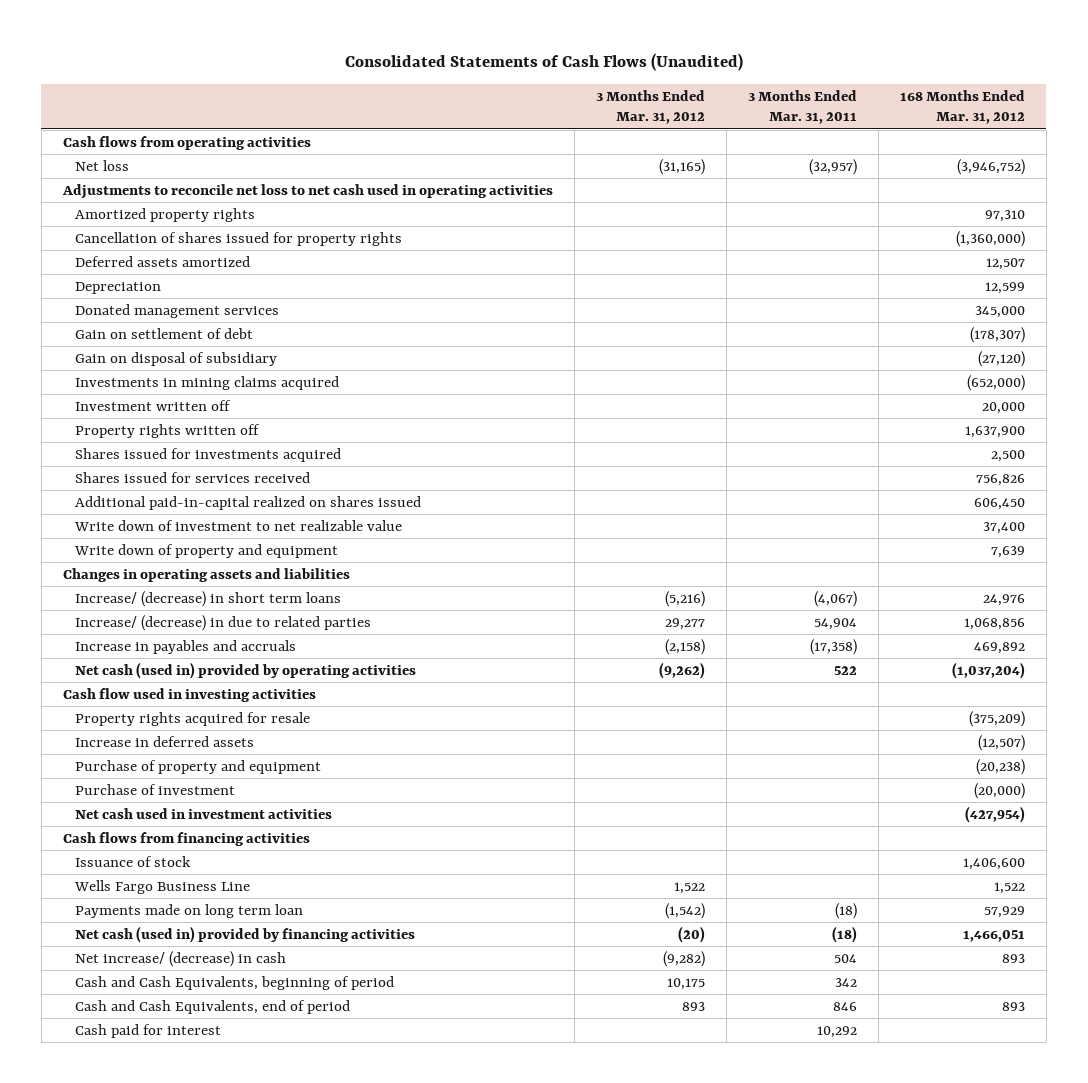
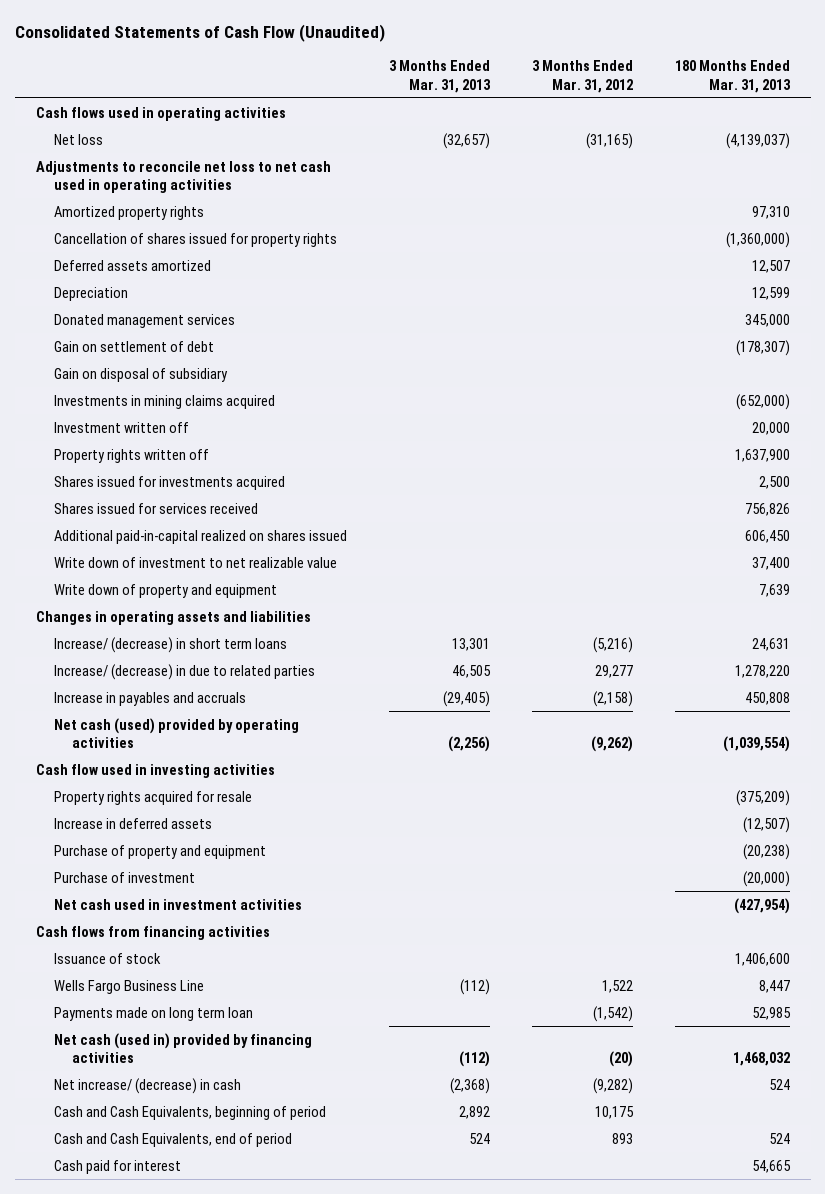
[344,53,743,72] Consolidated Statements of Cash Flows (Unaudited) -> [14,23,385,42] Consolidated Statements of Cash Flow (Unaudited)
[747,90,857,125] 3 Months Ended Mar. 31, 2011 -> none
[899,90,1025,125] 168 Months Ended Mar. 31, 2012 -> none
none -> [388,60,491,93] 3 Months Ended Mar. 31, 2013
none -> [674,60,791,93] 180 Months Ended Mar. 31, 2013
[62,136,311,151] Cash flows from operating activities -> [35,106,286,121] Cash flows used in operating activities
[75,662,417,680] Net cash (used in) provided by operating activities -> [53,717,299,749] Net cash (used) provided by operating activities

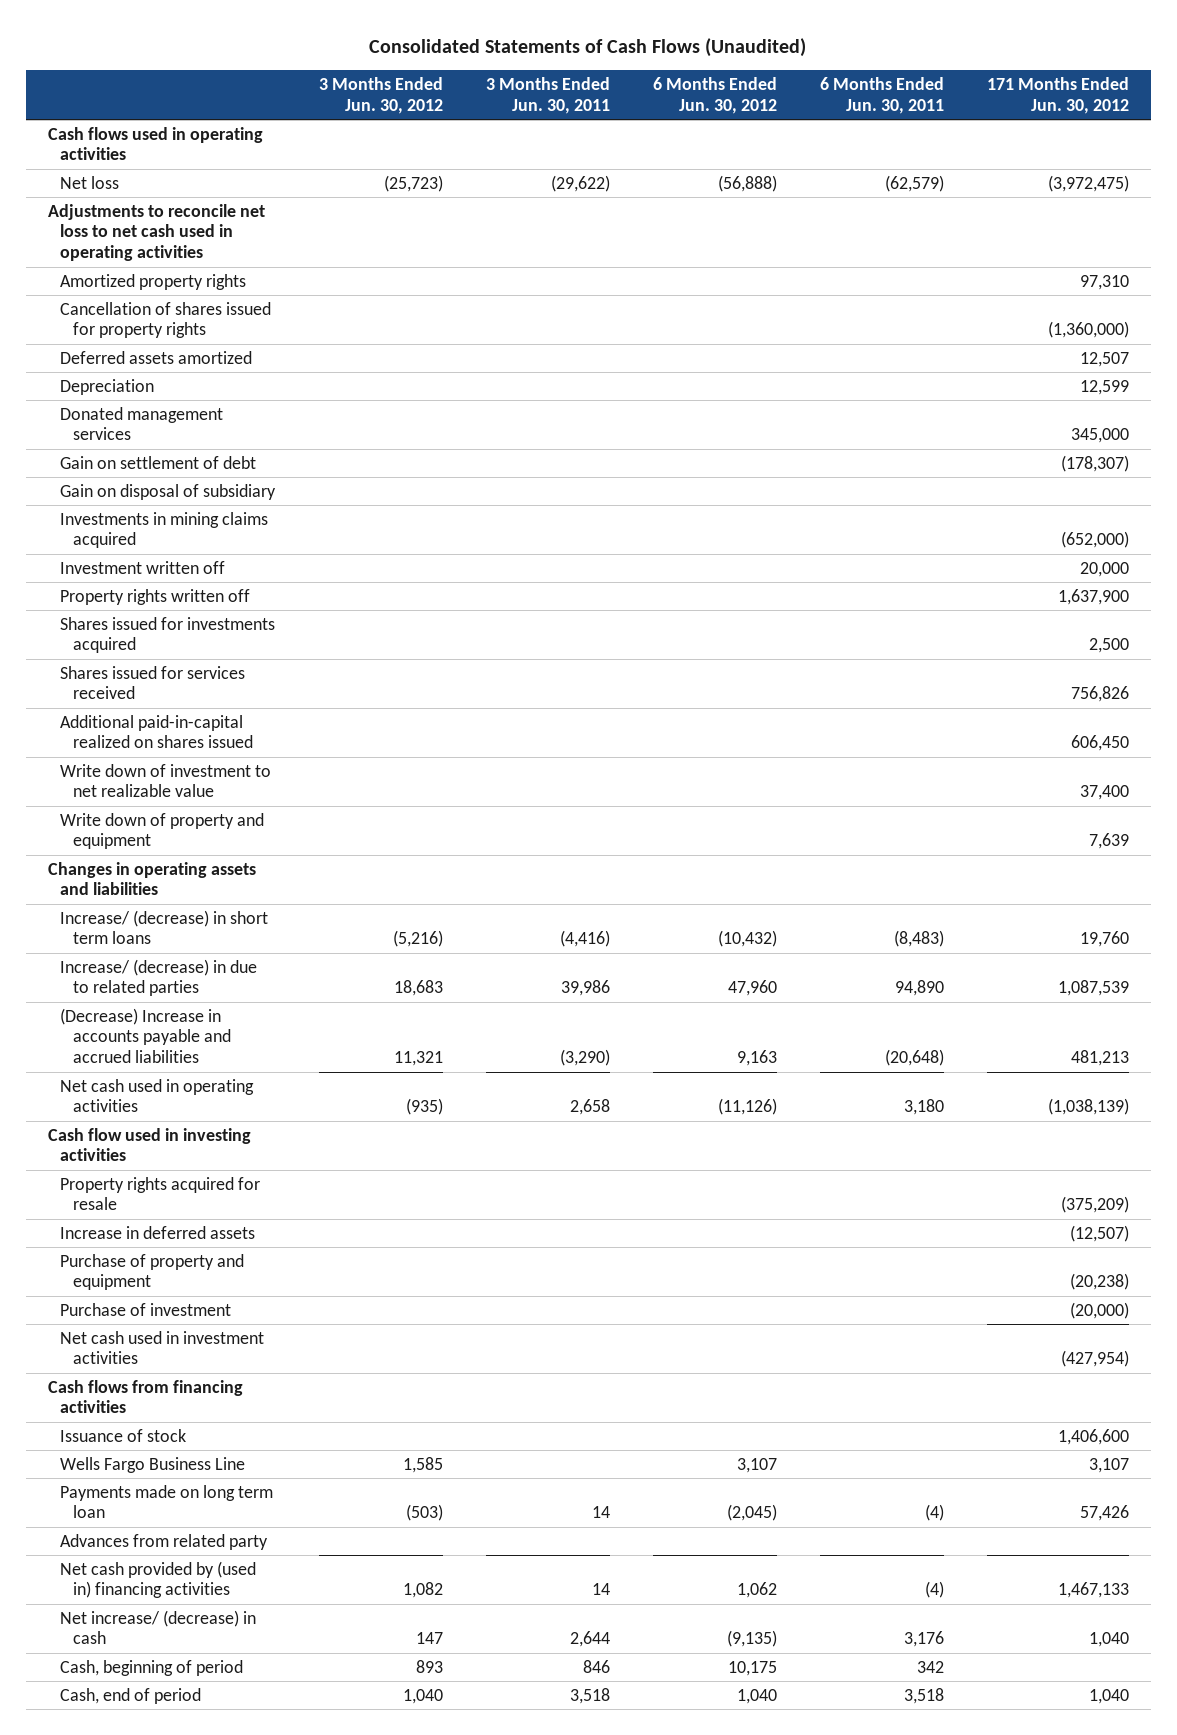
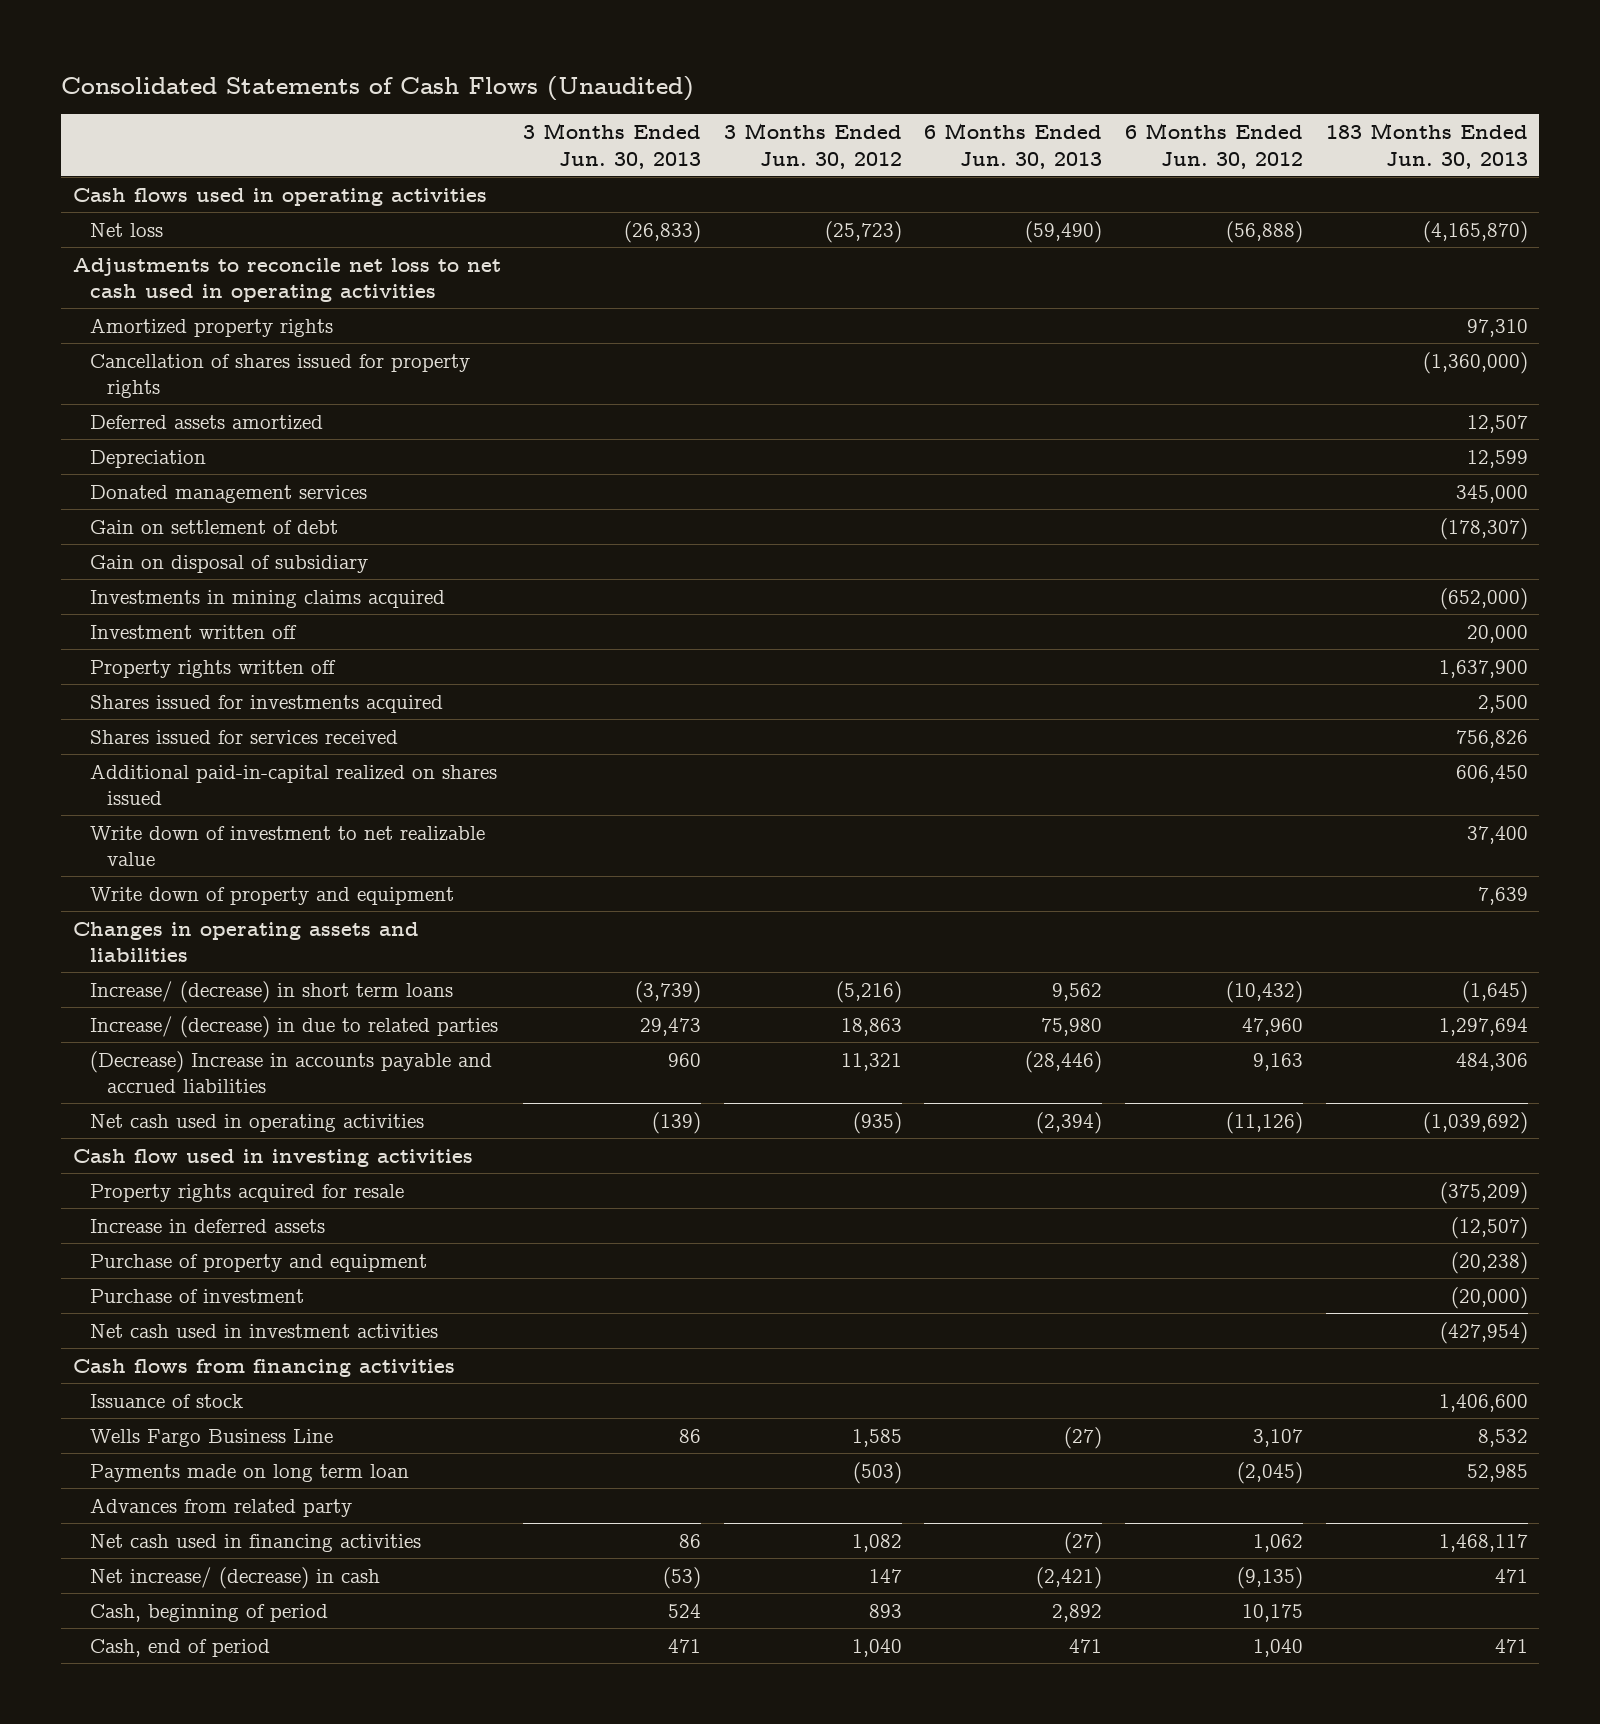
[485,77,610,114] 3 Months Ended Jun. 30, 2011 -> none
[820,77,945,114] 6 Months Ended Jun. 30, 2011 -> none
[987,77,1130,114] 171 Months Ended Jun. 30, 2012 -> none
none -> [523,123,702,169] 3 Months Ended Jun. 30, 2013
none -> [924,123,1103,169] 6 Months Ended Jun. 30, 2013
none -> [1325,123,1528,169] 183 Months Ended Jun. 30, 2013
[393,980,443,997] 18,683 -> [840,1017,902,1036] 18,863
[60,1560,257,1599] Net cash provided by (used in) financing activities -> [89,1533,421,1552] Net cash used in financing activities

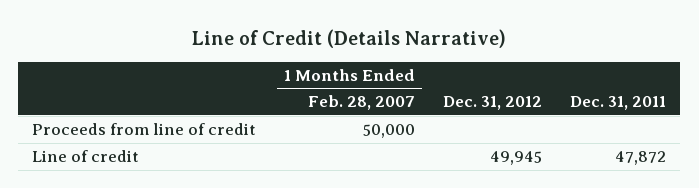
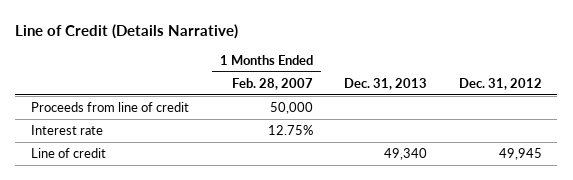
[570,96,667,111] Dec. 31, 2011 -> none
none -> [344,78,428,91] Dec. 31, 2013
none -> [30,125,103,136] Interest rate

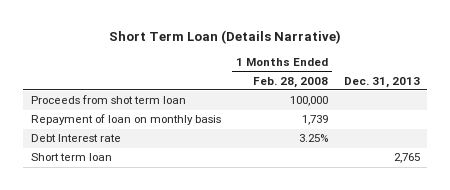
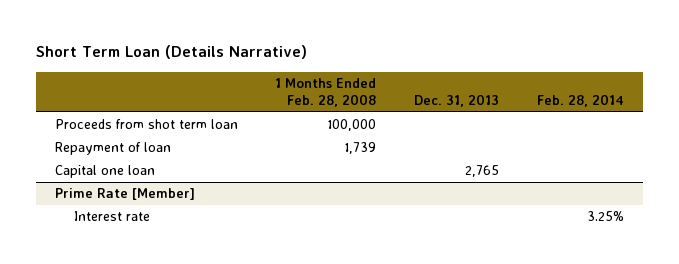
none -> [537,94,625,108] Feb. 28, 2014
[30,134,121,143] Debt Interest rate -> none
[30,114,221,126] Repayment of loan on monthly basis -> [54,142,171,156] Repayment of loan
[30,153,112,162] Short term loan -> [54,165,155,179] Capital one loan
none -> [54,188,195,201] Prime Rate [Member]
none -> [74,211,151,222] Interest rate

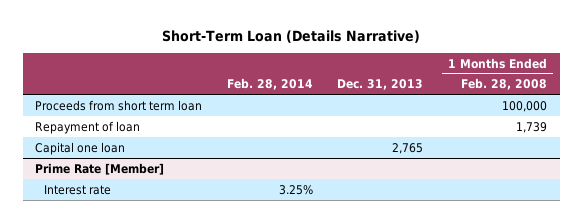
[35,45,307,60] Short Term Loan (Details Narrative) -> [162,30,421,44] Short-Term Loan (Details Narrative)
[54,119,238,130] Proceeds from shot term loan -> [34,99,202,111] Proceeds from short term loan

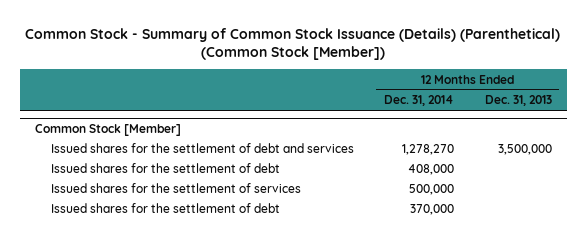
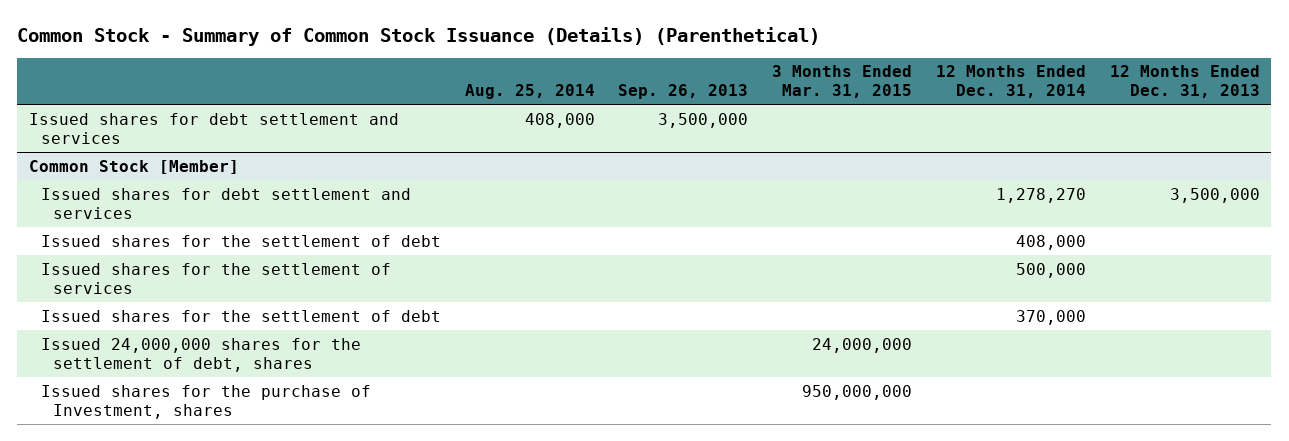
[25,27,561,61] Common Stock - Summary of Common Stock Issuance (Details) (Parenthetical) (Common Stock [Member]) -> [17,26,821,46] Common Stock - Summary of Common Stock Issuance (Details) (Parenthetical)
none -> [464,84,595,100] Aug. 25, 2014
none -> [618,84,749,100] Sep. 26, 2013
none -> [772,65,913,99] 3 Months Ended Mar. 31, 2015
none -> [29,112,400,144] Issued shares for debt settlement and services
[50,143,354,154] Issued shares for the settlement of debt and services -> [41,187,412,219] Issued shares for debt settlement and services
none -> [41,337,362,372] Issued 24,000,000 shares for the settlement of debt, shares
none -> [41,384,372,419] Issued shares for the purchase of Investment, shares

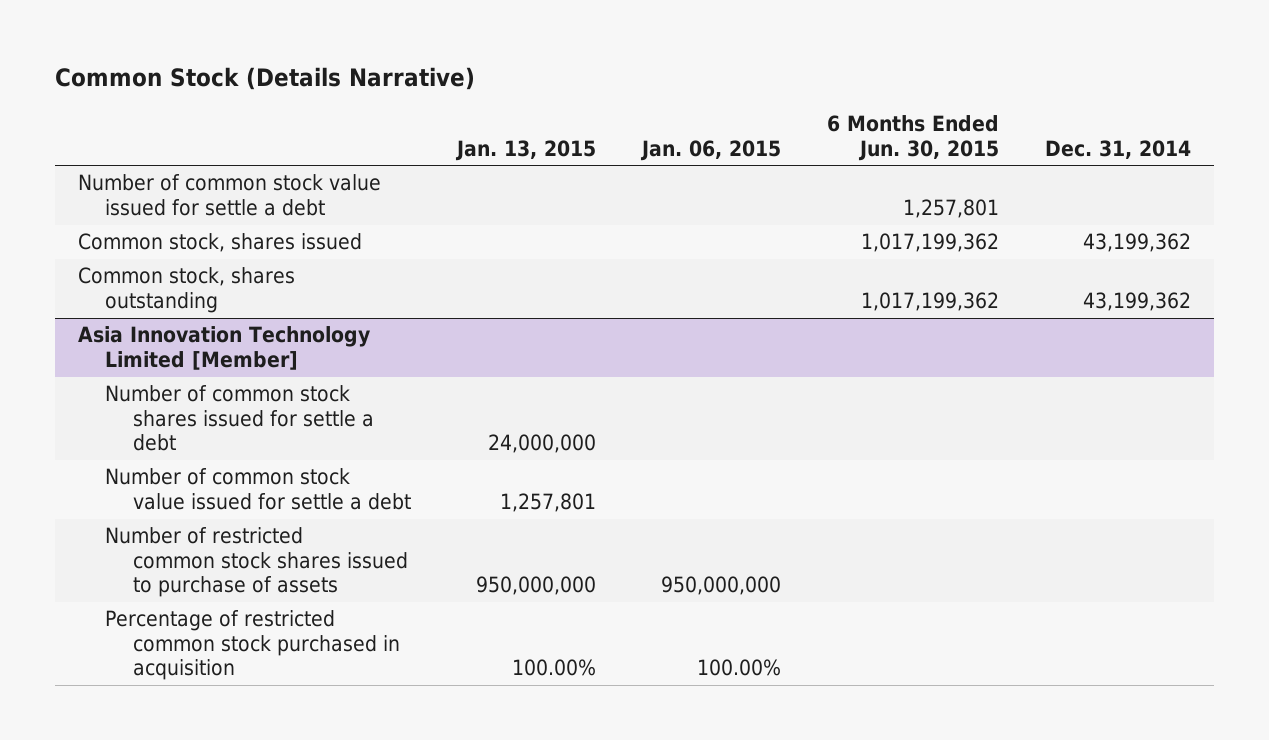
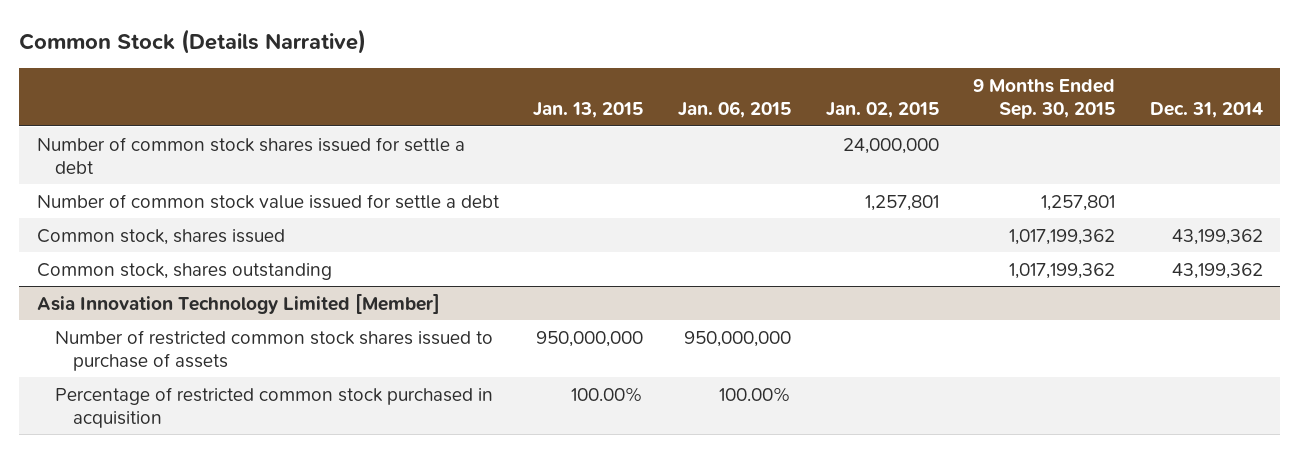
[827,115,1000,161] 6 Months Ended Jun. 30, 2015 -> none
none -> [825,102,939,119] Jan. 02, 2015
none -> [973,79,1116,120] 9 Months Ended Sep. 30, 2015
none -> [36,136,465,174] Number of common stock shares issued for settle a debt
[105,385,374,452] Number of common stock shares issued for settle a debt -> none
[105,468,411,510] Number of common stock value issued for settle a debt -> none

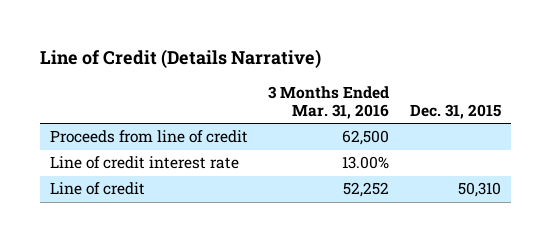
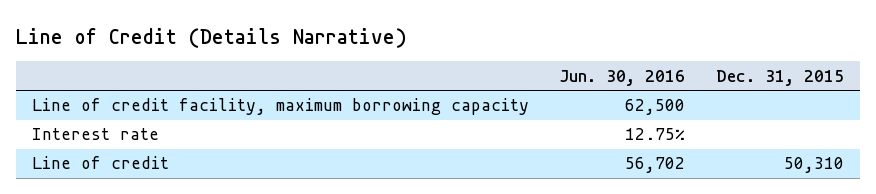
[268,85,390,120] 3 Months Ended Mar. 31, 2016 -> none
none -> [559,69,686,86] Jun. 30, 2016
[50,130,249,144] Proceeds from line of credit -> none
none -> [31,98,529,116] Line of credit facility, maximum borrowing capacity
[50,156,240,170] Line of credit interest rate -> [31,128,159,141] Interest rate

